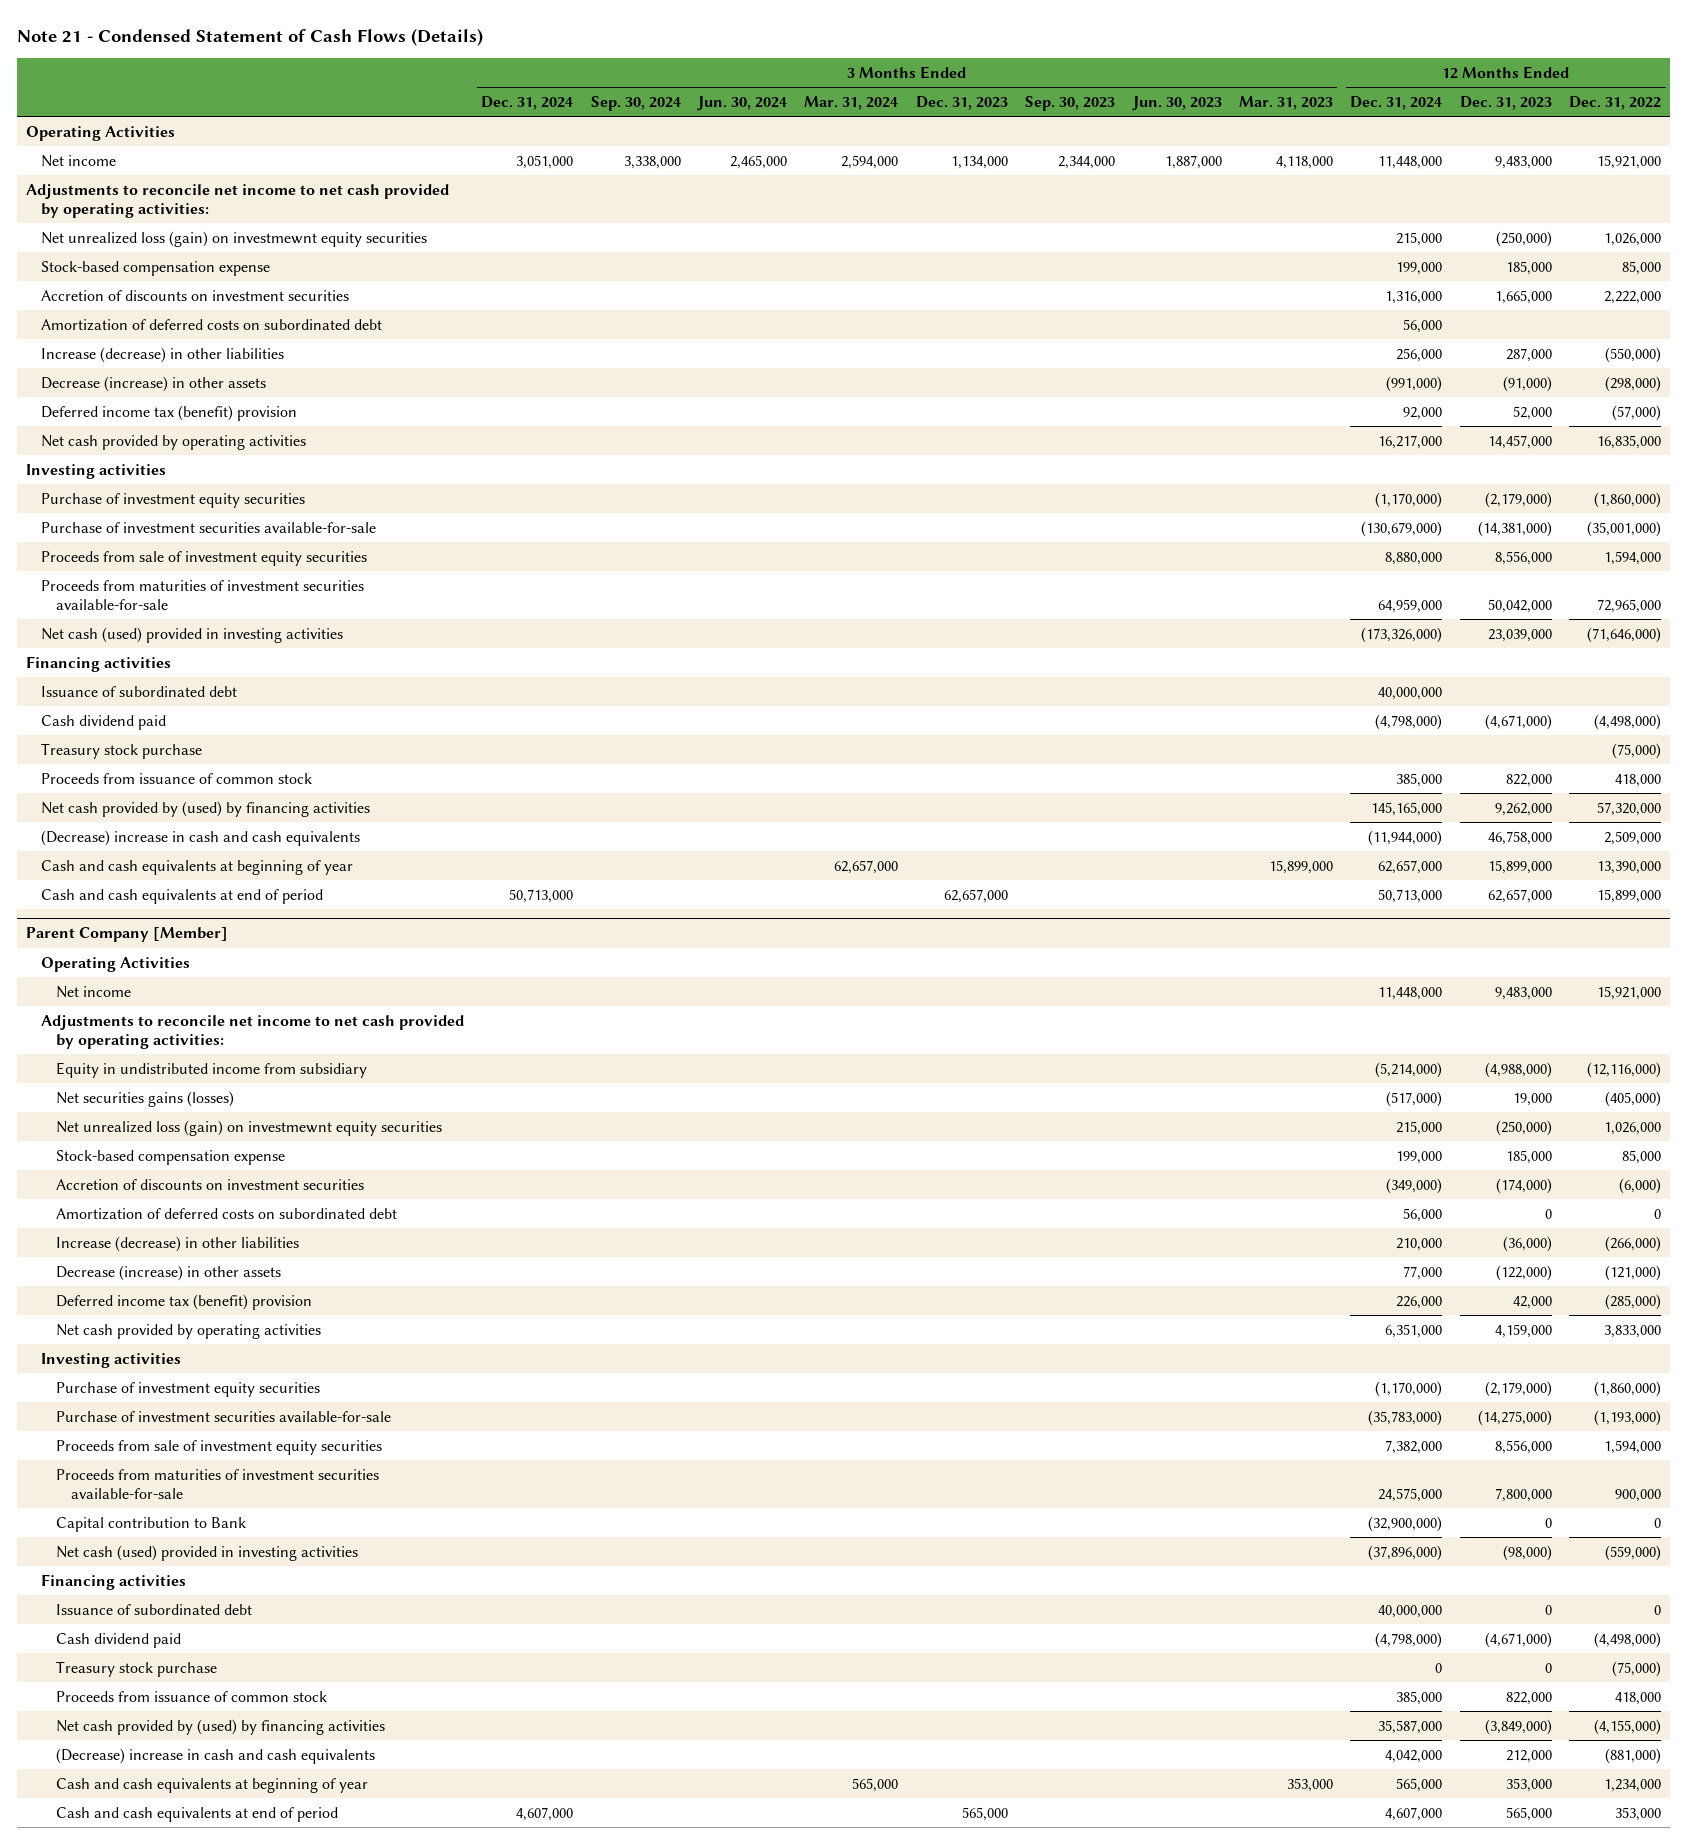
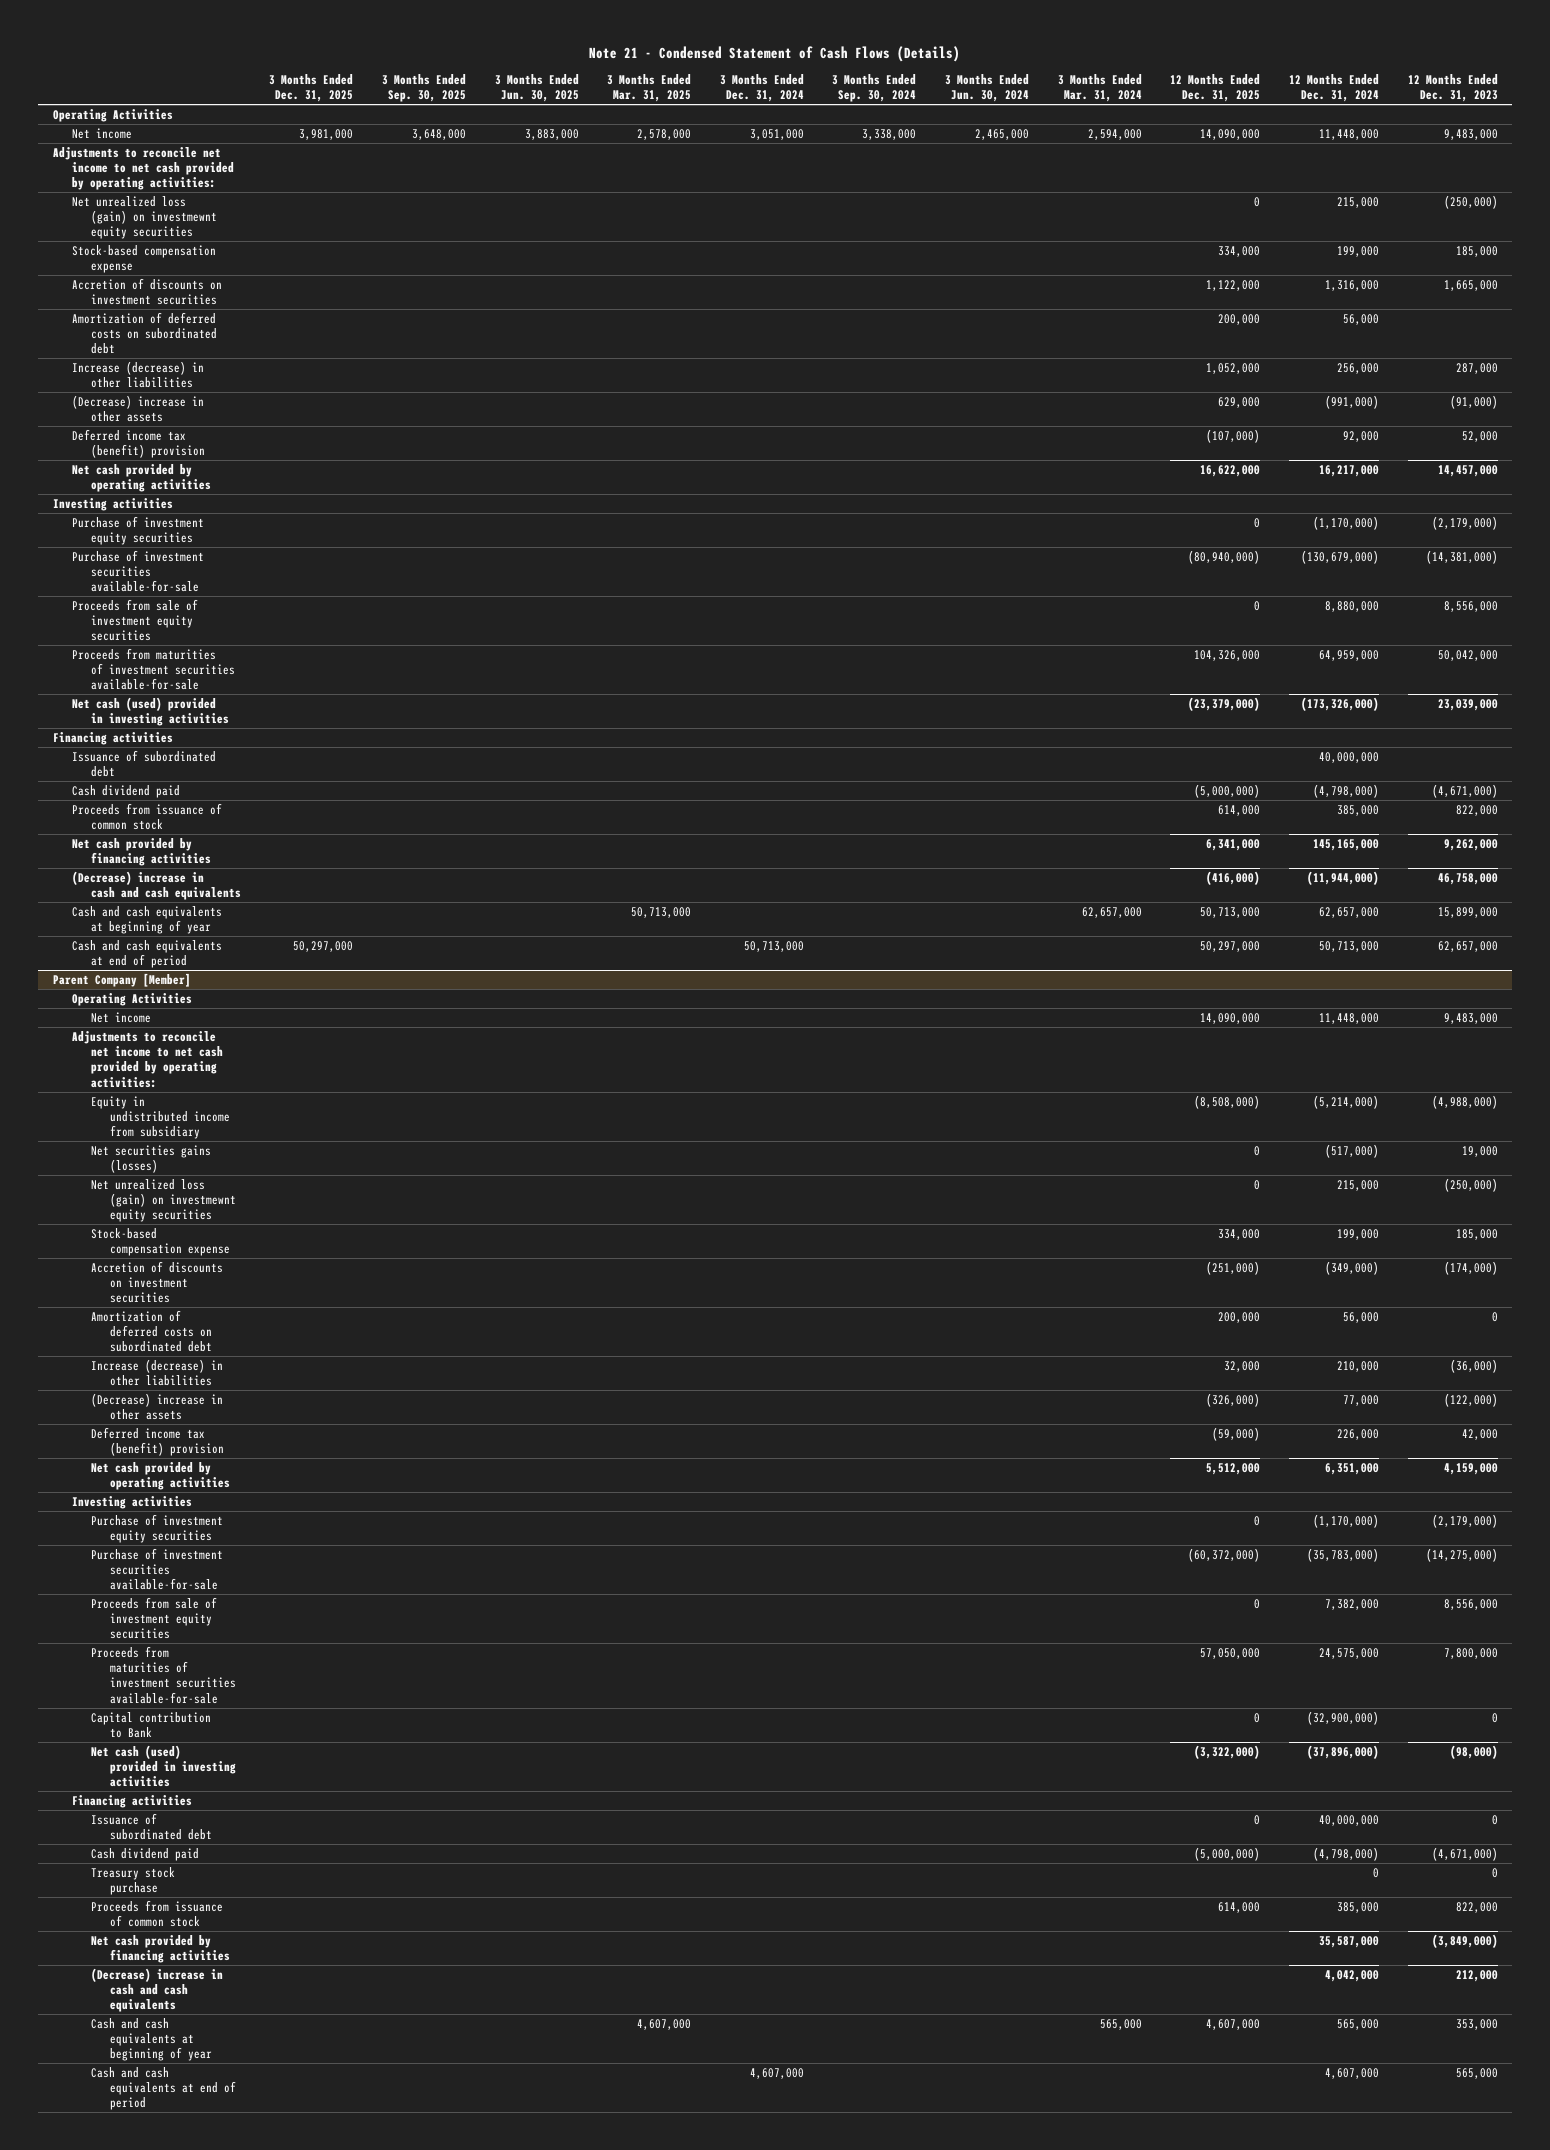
[915,95,1008,110] Dec. 31, 2023 -> none
[1025,95,1116,111] Sep. 30, 2023 -> none
[1131,95,1222,111] Jun. 30, 2023 -> none
[1238,95,1333,110] Mar. 31, 2023 -> none
[1569,95,1662,110] Dec. 31, 2022 -> none
none -> [269,73,354,103] 3 Months Ended Dec. 31, 2025
none -> [381,73,466,103] 3 Months Ended Sep. 30, 2025
none -> [494,73,579,103] 3 Months Ended Jun. 30, 2025
none -> [607,73,692,103] 3 Months Ended Mar. 31, 2025
none -> [1170,73,1261,103] 12 Months Ended Dec. 31, 2025
[40,375,266,392] Decrease (increase) in other assets -> [71,394,204,423] (Decrease) increase in other assets
[40,742,202,759] Treasury stock purchase -> none
[40,800,370,817] Net cash provided by (used) by financing activities -> [71,837,211,867] Net cash provided by financing activities
[55,1264,281,1281] Decrease (increase) in other assets -> [90,1392,223,1421] (Decrease) increase in other assets
[55,1718,385,1735] Net cash provided by (used) by financing activities -> [90,1934,230,1964] Net cash provided by financing activities

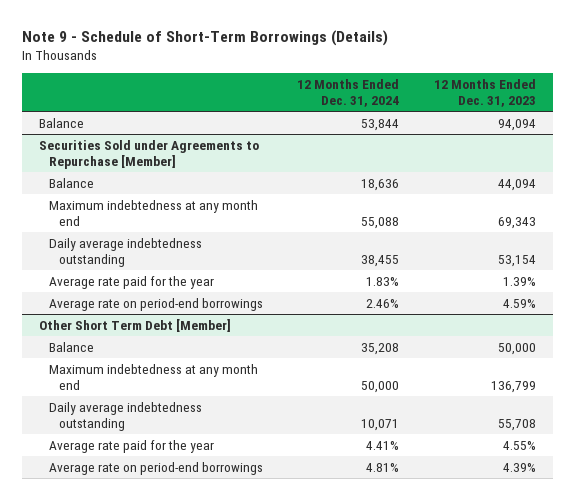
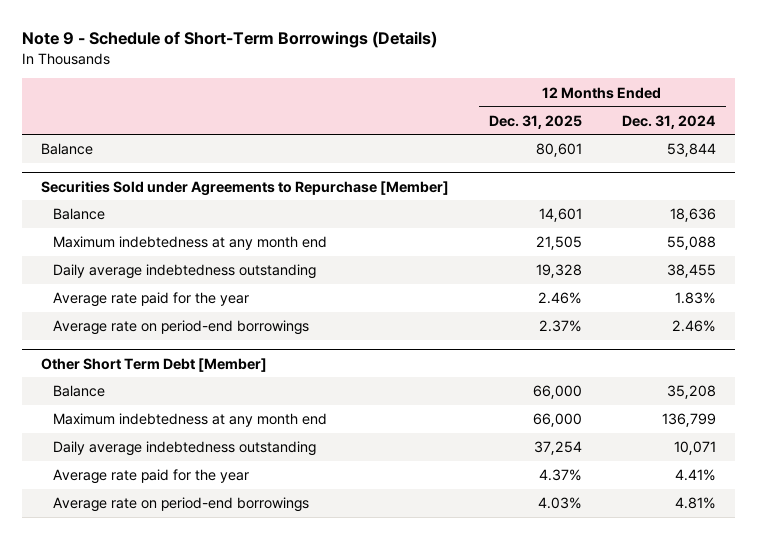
[433,78,536,107] 12 Months Ended Dec. 31, 2023 -> none
none -> [488,114,582,129] Dec. 31, 2025
[361,380,400,393] 50,000 -> [661,413,716,428] 136,799

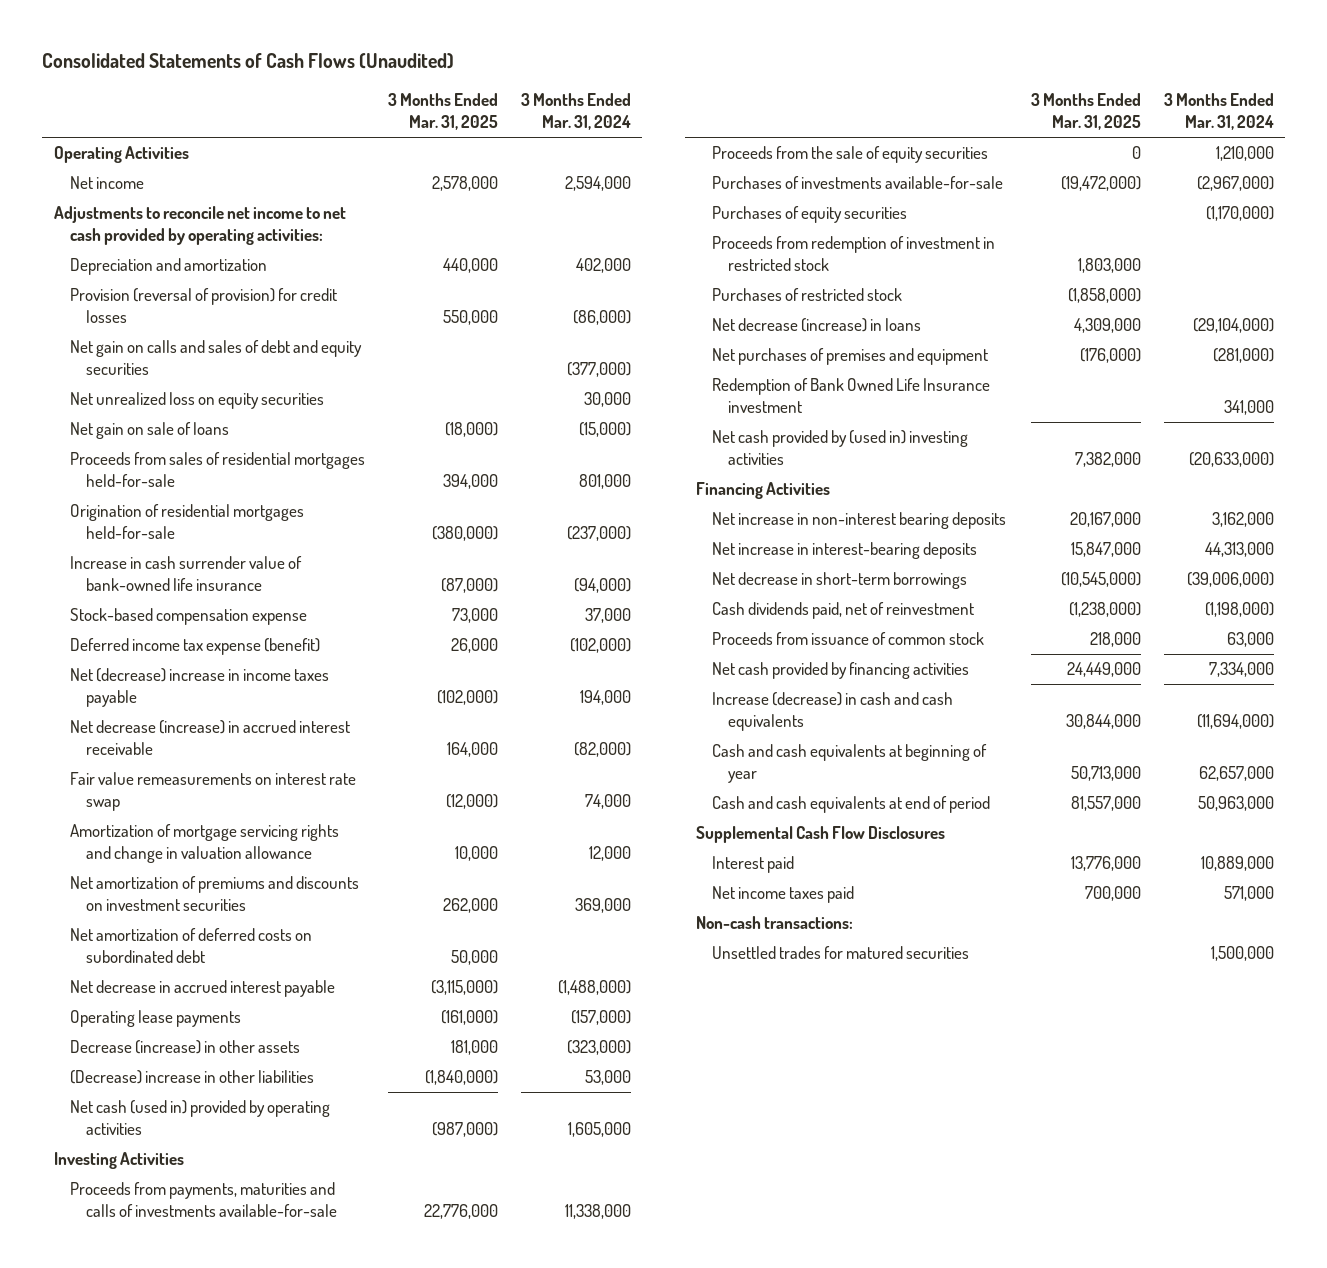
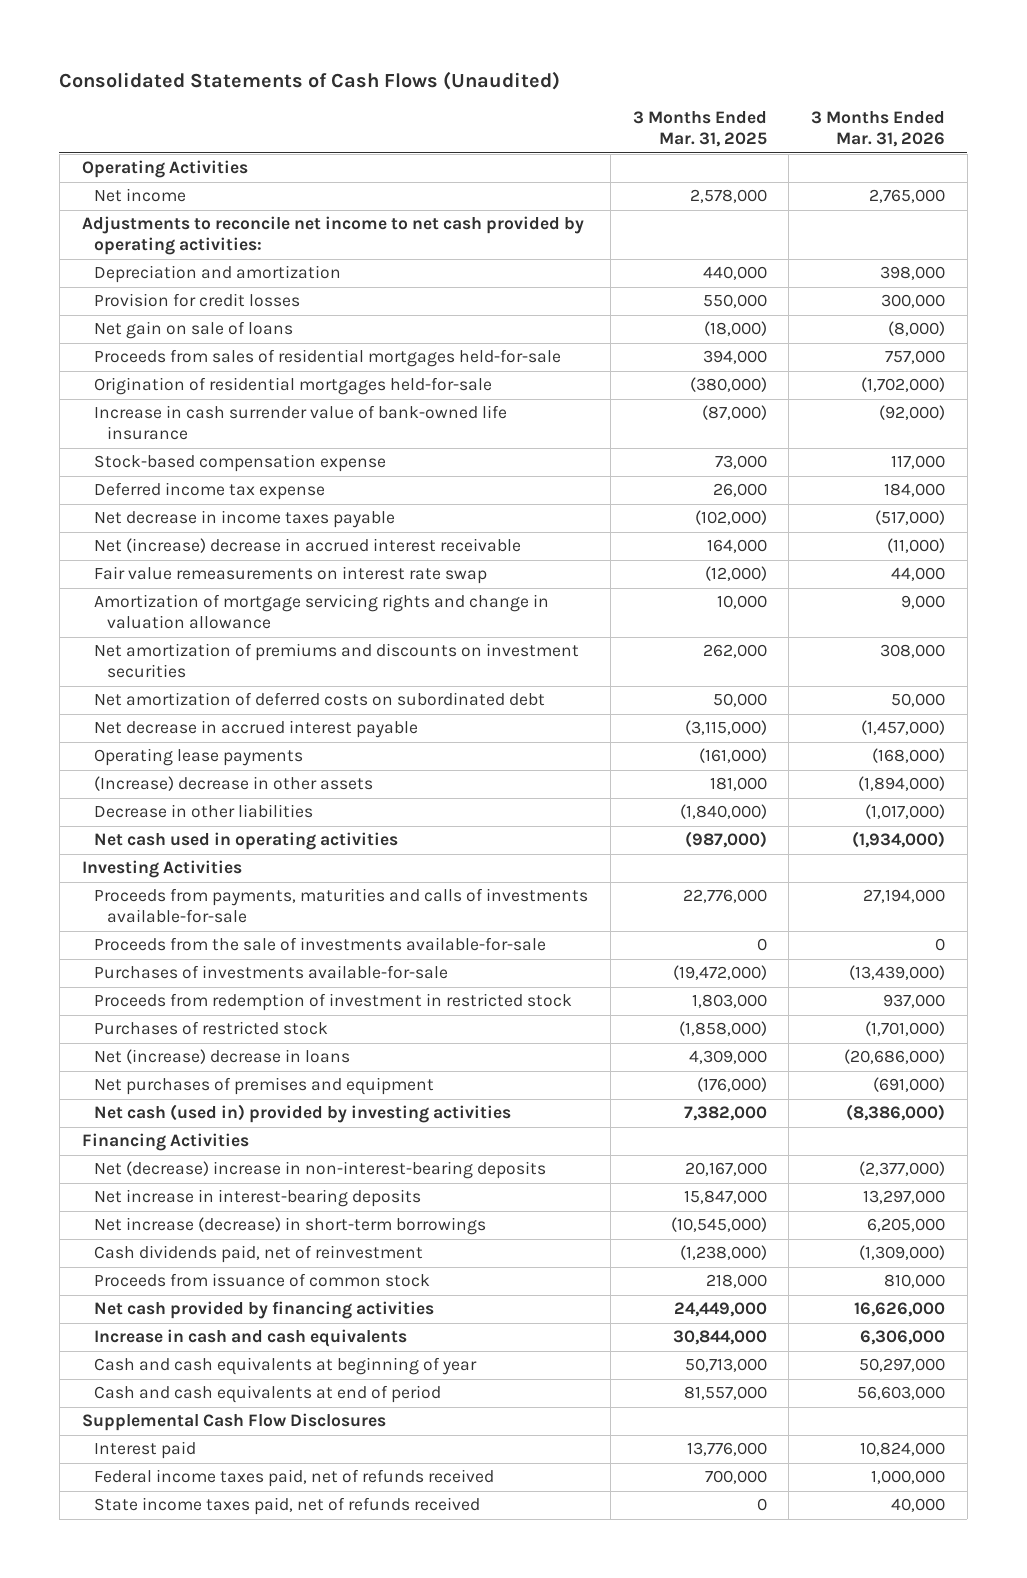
[520,93,631,131] 3 Months Ended Mar. 31, 2024 -> none
none -> [811,111,946,148] 3 Months Ended Mar. 31, 2026
[69,340,362,376] Net gain on calls and sales of debt and equity securities -> none
[69,392,324,410] Net unrealized loss on equity securities -> none
[69,288,337,324] Provision (reversal of provision) for credit losses -> [94,293,301,308] Provision for credit losses
[69,638,320,656] Deferred income tax expense (benefit) -> [94,482,326,501] Deferred income tax expense
[69,668,329,708] Net (decrease) increase in income taxes payable -> [94,510,396,529] Net decrease in income taxes payable
[69,720,350,756] Net decrease (increase) in accrued interest receivable -> [94,538,522,554] Net (increase) decrease in accrued interest receivable
[69,1040,300,1055] Decrease (increase) in other assets -> [94,776,374,792] (Increase) decrease in other assets
[69,1070,314,1085] (Decrease) increase in other liabilities -> [94,804,314,819] Decrease in other liabilities
[69,1100,330,1136] Net cash (used in) provided by operating activities -> [94,832,399,851] Net cash used in operating activities
[712,146,989,164] Proceeds from the sale of equity securities -> [94,937,547,952] Proceeds from the sale of investments available-for-sale
[712,206,908,224] Purchases of equity securities -> none
[712,318,922,333] Net decrease (increase) in loans -> [94,1049,351,1065] Net (increase) decrease in loans
[712,378,991,414] Redemption of Bank Owned Life Insurance investment -> none
[712,430,969,466] Net cash provided by (used in) investing activities -> [94,1104,512,1124] Net cash (used in) provided by investing activities
[712,512,1007,530] Net increase in non-interest bearing deposits -> [94,1161,547,1180] Net (decrease) increase in non-interest-bearing deposits
[712,572,968,590] Net decrease in short-term borrowings -> [94,1217,487,1236] Net increase (decrease) in short-term borrowings
[712,692,954,732] Increase (decrease) in cash and cash equivalents -> [94,1329,408,1348] Increase in cash and cash equivalents
[696,916,854,930] Non-cash transactions: -> none
[712,946,970,960] Unsettled trades for matured securities -> none
[712,886,855,904] Net income taxes paid -> [94,1469,495,1488] Federal income taxes paid, net of refunds received
none -> [94,1497,481,1516] State income taxes paid, net of refunds received

